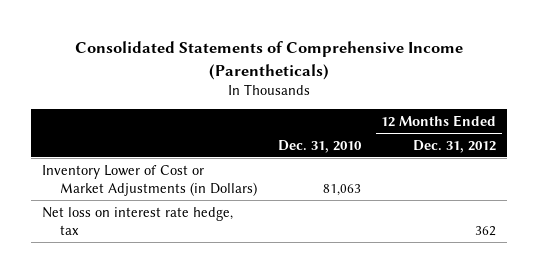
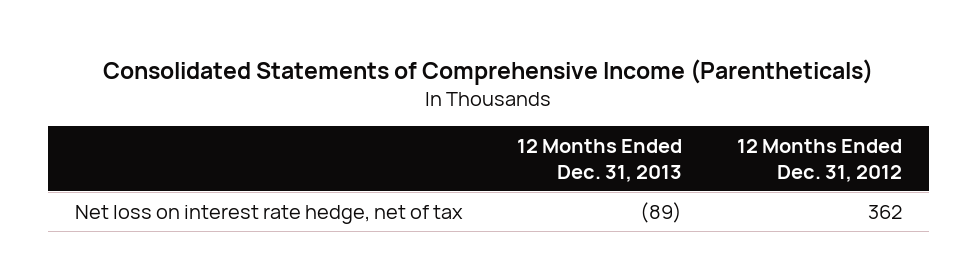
[277,139,362,153] Dec. 31, 2010 -> none
none -> [517,139,683,182] 12 Months Ended Dec. 31, 2013
[41,164,257,197] Inventory Lower of Cost or Market Adjustments (in Dollars) -> none
[41,206,233,236] Net loss on interest rate hedge, tax -> [74,204,463,224] Net loss on interest rate hedge, net of tax

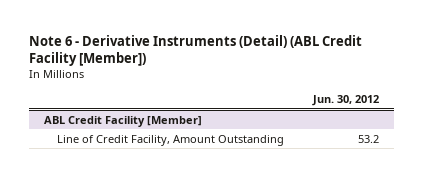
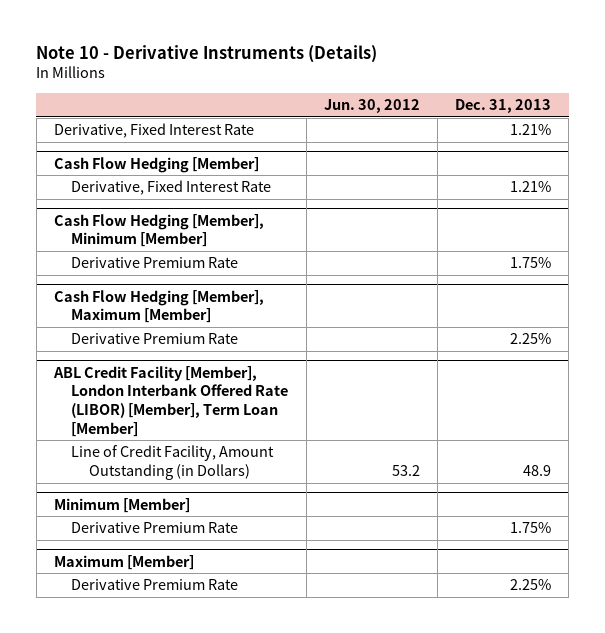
[28,35,362,67] Note 6 - Derivative Instruments (Detail) (ABL Credit Facility [Member]) -> [36,44,378,63] Note 10 - Derivative Instruments (Details)
none -> [455,98,552,113] Dec. 31, 2013
none -> [54,123,255,139] Derivative, Fixed Interest Rate
none -> [54,156,260,173] Cash Flow Hedging [Member]
none -> [71,180,272,196] Derivative, Fixed Interest Rate
none -> [54,213,265,248] Cash Flow Hedging [Member], Minimum [Member]
none -> [71,257,239,269] Derivative Premium Rate
none -> [54,289,265,324] Cash Flow Hedging [Member], Maximum [Member]
none -> [71,333,239,345] Derivative Premium Rate
[43,115,202,127] ABL Credit Facility [Member] -> [53,365,289,437] ABL Credit Facility [Member], London Interbank Offered Rate (LIBOR) [Member], Term Loan [Member]
[56,134,284,146] Line of Credit Facility, Amount Outstanding -> [71,445,275,480] Line of Credit Facility, Amount Outstanding (in Dollars)
none -> [54,497,191,513] Minimum [Member]
none -> [71,522,239,534] Derivative Premium Rate
none -> [54,554,195,570] Maximum [Member]
none -> [71,579,239,591] Derivative Premium Rate

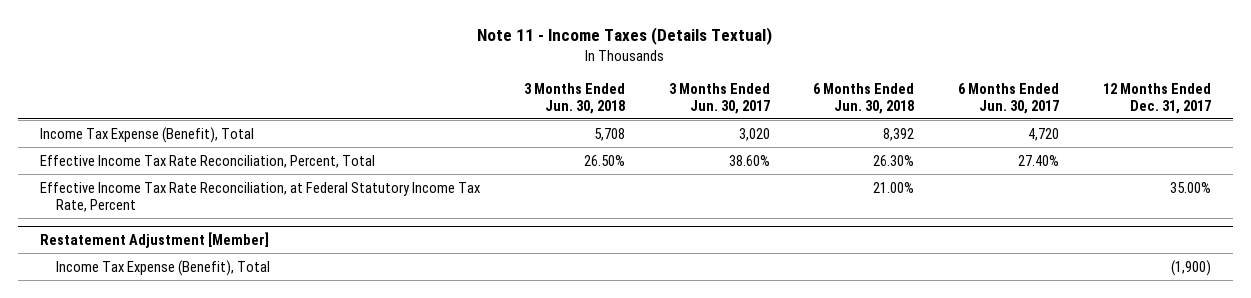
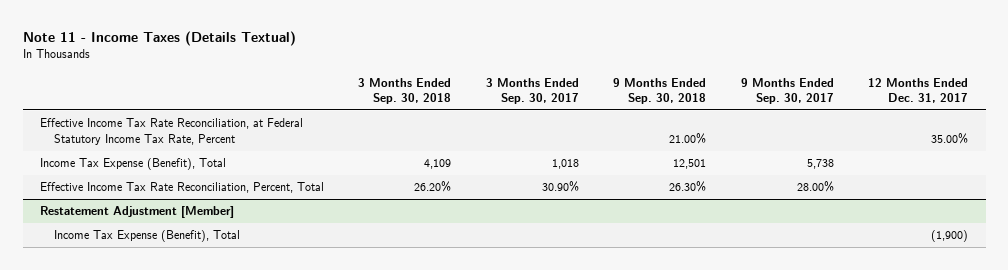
[523,82,625,114] 3 Months Ended Jun. 30, 2018 -> none
[668,82,770,114] 3 Months Ended Jun. 30, 2017 -> none
[813,82,915,114] 6 Months Ended Jun. 30, 2018 -> none
[958,82,1060,114] 6 Months Ended Jun. 30, 2017 -> none
none -> [358,77,452,105] 3 Months Ended Sep. 30, 2018
none -> [485,77,579,105] 3 Months Ended Sep. 30, 2017
none -> [613,77,707,105] 9 Months Ended Sep. 30, 2018
none -> [740,77,834,105] 9 Months Ended Sep. 30, 2017
[39,181,480,212] Effective Income Tax Rate Reconciliation, at Federal Statutory Income Tax Rate, Percent -> [39,118,303,145] Effective Income Tax Rate Reconciliation, at Federal Statutory Income Tax Rate, Percent

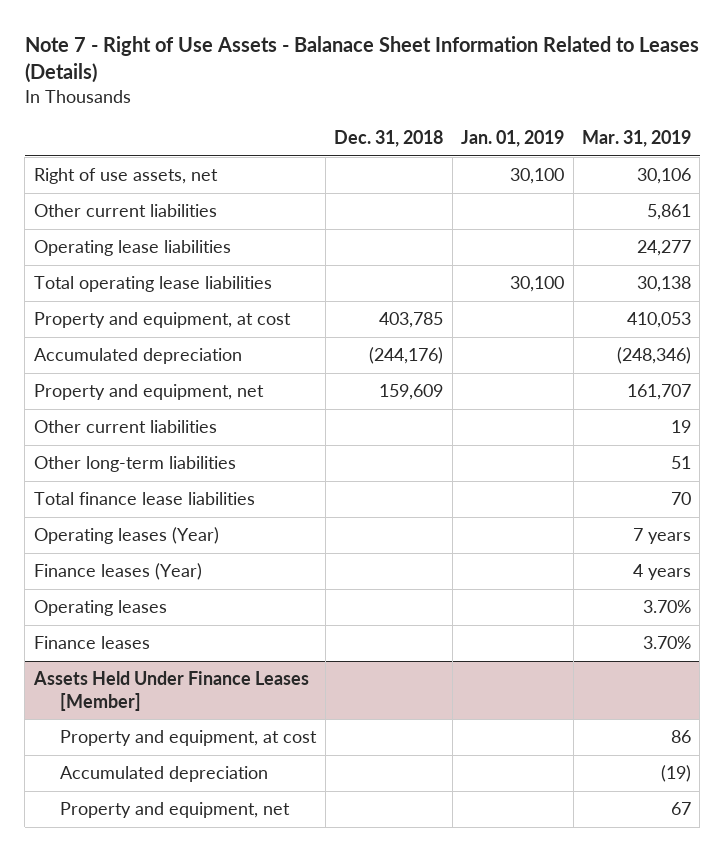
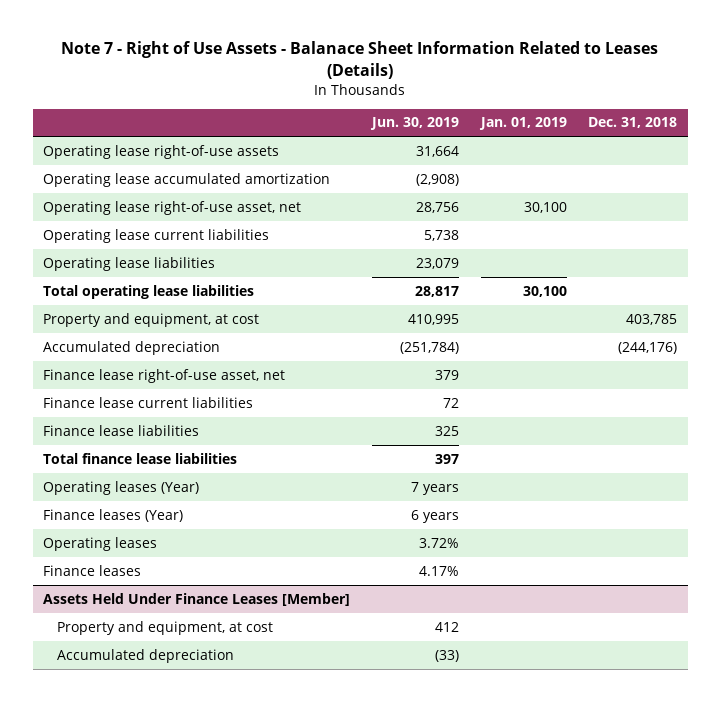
[582,130,692,148] Mar. 31, 2019 -> none
none -> [370,117,460,131] Jun. 30, 2019
none -> [43,144,280,159] Operating lease right-of-use assets
none -> [43,172,331,187] Operating lease accumulated amortization
[33,168,218,185] Right of use assets, net -> [43,200,302,215] Operating lease right-of-use asset, net
[33,204,217,218] Other current liabilities -> [43,228,270,243] Operating lease current liabilities
[33,384,264,401] Property and equipment, net -> none
none -> [43,368,286,383] Finance lease right-of-use asset, net
[33,420,217,434] Other current liabilities -> [43,396,254,408] Finance lease current liabilities
[33,456,236,473] Other long-term liabilities -> [43,424,200,436] Finance lease liabilities
[60,802,291,819] Property and equipment, net -> none

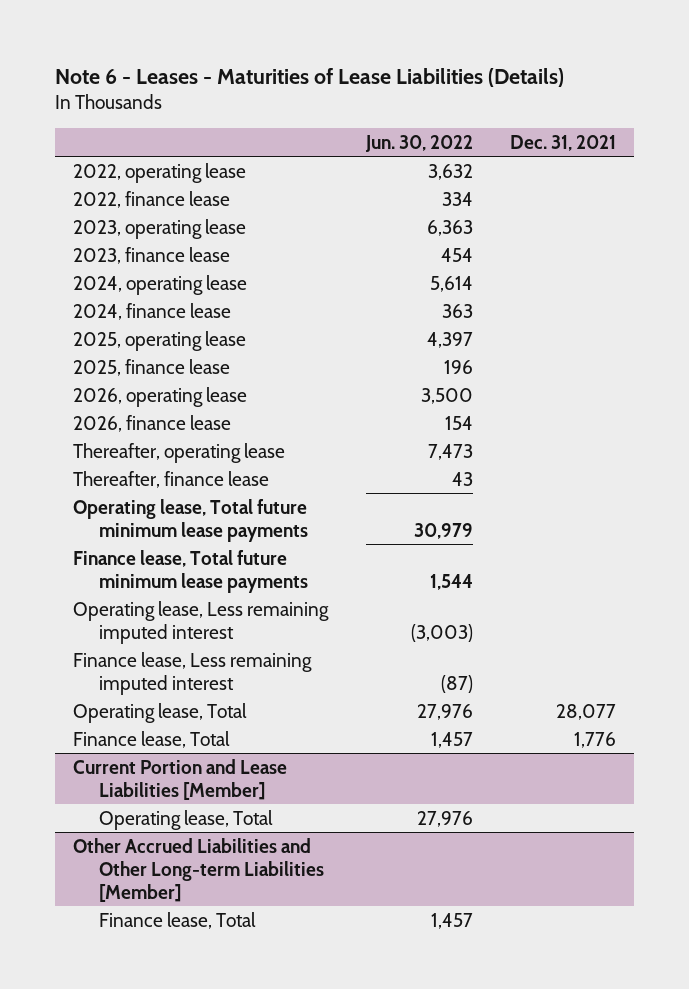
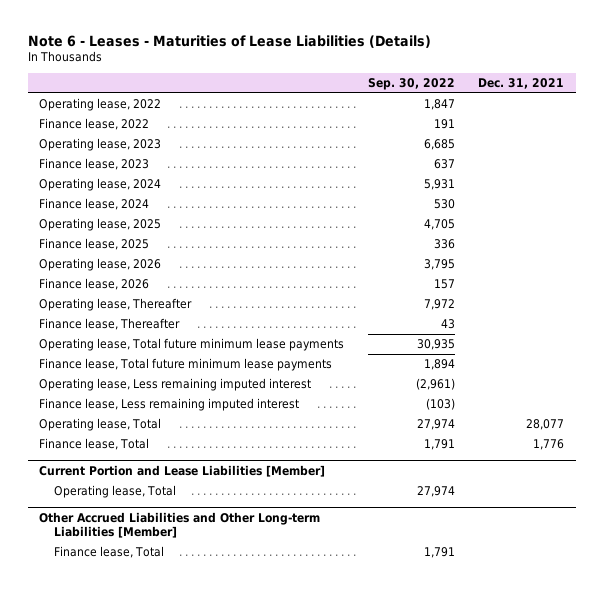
[364,134,473,152] Jun. 30, 2022 -> none
none -> [367,78,455,91] Sep. 30, 2022
[73,162,247,183] 2022, operating lease -> [39,98,162,112] Operating lease, 2022
[73,190,231,208] 2022, finance lease -> [39,118,150,131] Finance lease, 2022
[73,218,247,239] 2023, operating lease -> [39,138,162,152] Operating lease, 2023
[73,246,231,264] 2023, finance lease -> [39,158,150,171] Finance lease, 2023
[73,274,248,295] 2024, operating lease -> [39,178,162,192] Operating lease, 2024
[73,302,232,320] 2024, finance lease -> [39,198,150,211] Finance lease, 2024
[73,330,247,351] 2025, operating lease -> [39,218,162,232] Operating lease, 2025
[73,358,231,376] 2025, finance lease -> [39,238,150,251] Finance lease, 2025
[73,386,248,407] 2026, operating lease -> [39,258,162,272] Operating lease, 2026
[73,414,232,432] 2026, finance lease -> [39,278,150,291] Finance lease, 2026
[73,442,286,463] Thereafter, operating lease -> [39,298,193,312] Operating lease, Thereafter
[73,470,270,488] Thereafter, finance lease -> [39,318,181,331] Finance lease, Thereafter

